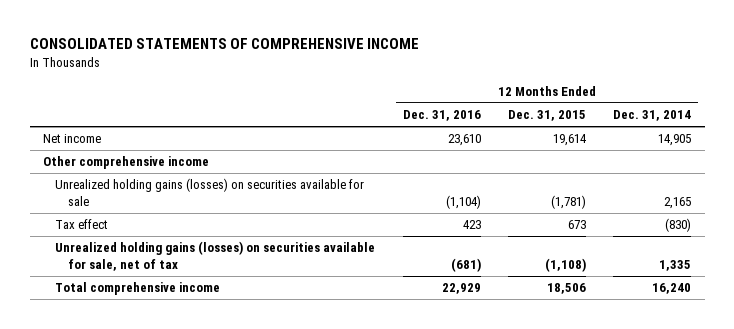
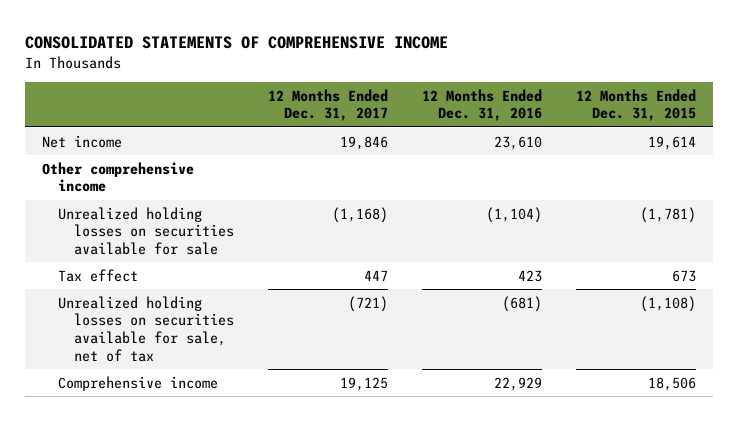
[613,110,692,122] Dec. 31, 2014 -> none
none -> [268,88,389,122] 12 Months Ended Dec. 31, 2017
[55,178,365,206] Unrealized holding gains (losses) on securities available for sale -> [58,206,235,256] Unrealized holding losses on securities available for sale
[55,241,376,271] Unrealized holding gains (losses) on securities available for sale, net of tax -> [58,295,235,362] Unrealized holding losses on securities available for sale, net of tax
[55,282,221,296] Total comprehensive income -> [58,375,219,391] Comprehensive income

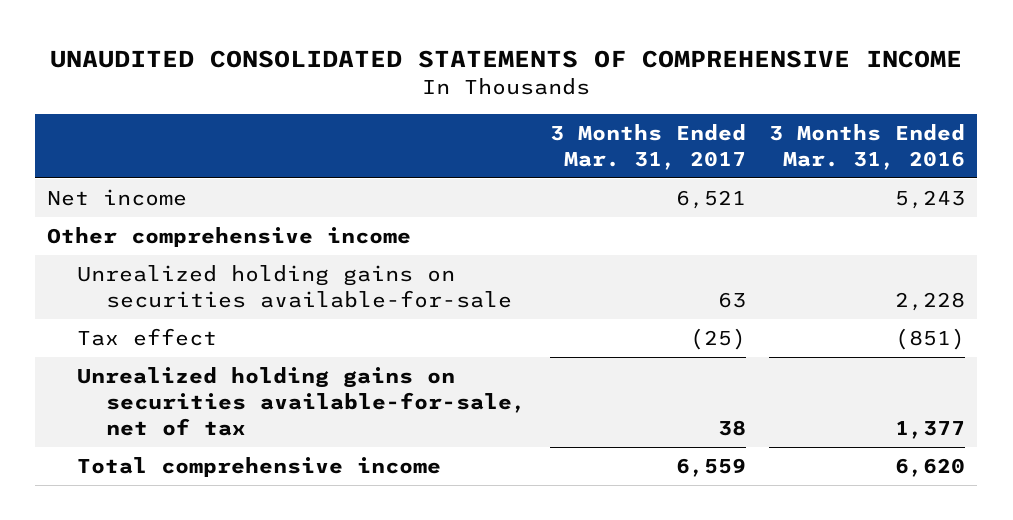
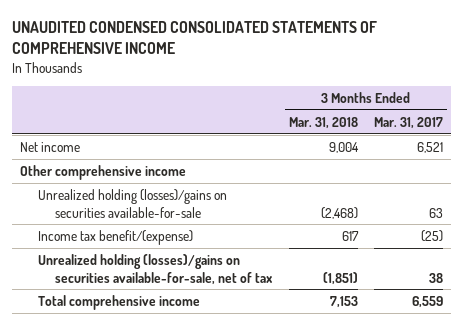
[50,49,963,68] UNAUDITED CONSOLIDATED STATEMENTS OF COMPREHENSIVE INCOME -> [11,21,377,55] UNAUDITED CONDENSED CONSOLIDATED STATEMENTS OF COMPREHENSIVE INCOME
[769,124,966,171] 3 Months Ended Mar. 31, 2016 -> none
none -> [288,116,358,129] Mar. 31, 2018
[76,264,512,308] Unrealized holding gains on securities available-for-sale -> [37,188,227,218] Unrealized holding (losses)/gains on securities available-for-sale
[76,327,217,346] Tax effect -> [37,229,193,245] Income tax benefit/(expense)
[76,366,526,436] Unrealized holding gains on securities available-for-sale, net of tax -> [37,253,274,285] Unrealized holding (losses)/gains on securities available-for-sale, net of tax

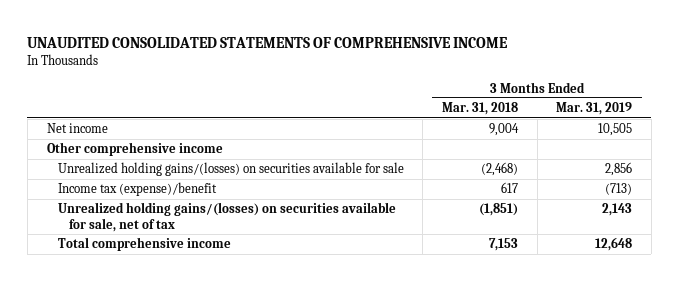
[11,21,377,55] UNAUDITED CONDENSED CONSOLIDATED STATEMENTS OF COMPREHENSIVE INCOME -> [27,36,509,48] UNAUDITED CONSOLIDATED STATEMENTS OF COMPREHENSIVE INCOME
[373,116,443,129] Mar. 31, 2017 -> none
none -> [556,102,633,116] Mar. 31, 2019
[37,188,227,218] Unrealized holding (losses)/gains on securities available-for-sale -> [57,162,404,177] Unrealized holding gains/(losses) on securities available for sale
[37,229,193,245] Income tax benefit/(expense) -> [57,182,217,197] Income tax (expense)/benefit
[37,253,274,285] Unrealized holding (losses)/gains on securities available-for-sale, net of tax -> [57,202,396,232] Unrealized holding gains/(losses) on securities available for sale, net of tax

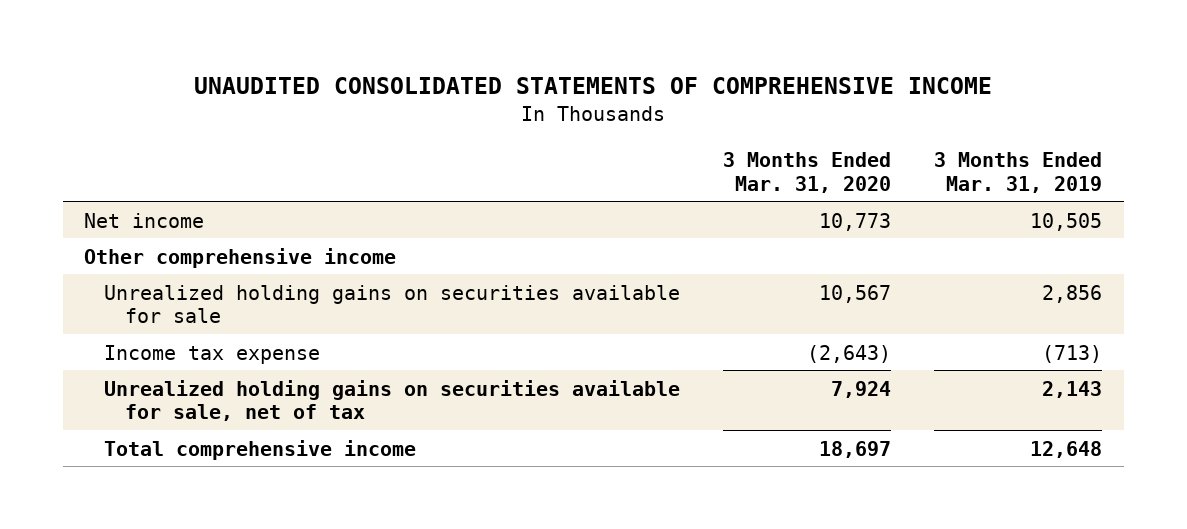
[442,102,519,116] Mar. 31, 2018 -> none
none -> [723,152,892,193] 3 Months Ended Mar. 31, 2020
[57,162,404,177] Unrealized holding gains/(losses) on securities available for sale -> [104,284,681,323] Unrealized holding gains on securities available for sale
[57,182,217,197] Income tax (expense)/benefit -> [104,344,321,364] Income tax expense
[57,202,396,232] Unrealized holding gains/(losses) on securities available for sale, net of tax -> [104,379,681,421] Unrealized holding gains on securities available for sale, net of tax

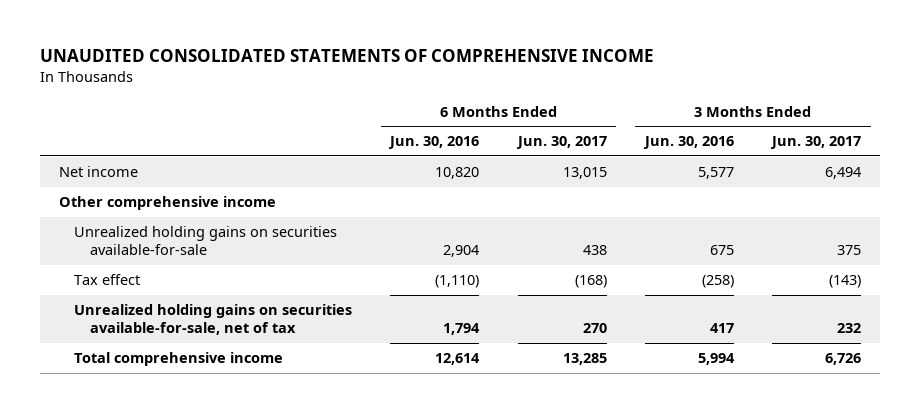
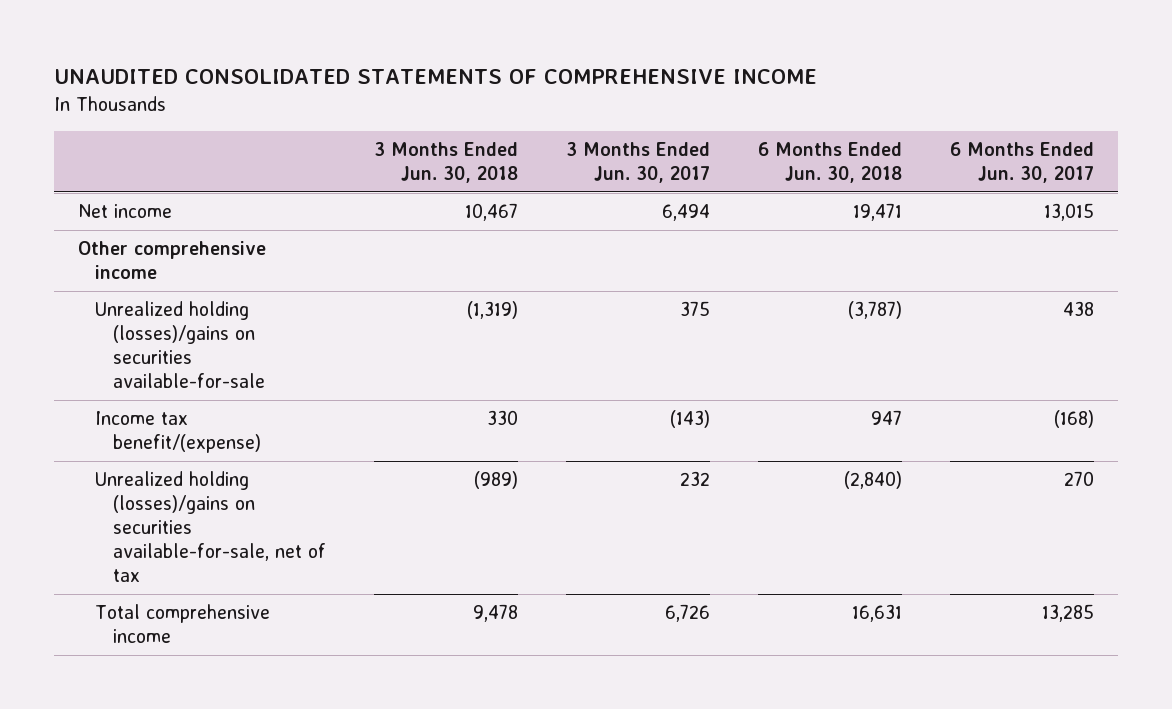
[388,136,480,150] Jun. 30, 2016 -> none
[643,136,735,150] Jun. 30, 2016 -> none
none -> [373,141,518,183] 3 Months Ended Jun. 30, 2018
none -> [758,141,903,183] 6 Months Ended Jun. 30, 2018
[74,226,338,256] Unrealized holding gains on securities available-for-sale -> [95,301,265,389] Unrealized holding (losses)/gains on securities available-for-sale
[74,274,141,286] Tax effect -> [95,411,261,454] Income tax benefit/(expense)
[74,304,353,336] Unrealized holding gains on securities available-for-sale, net of tax -> [95,471,326,583] Unrealized holding (losses)/gains on securities available-for-sale, net of tax

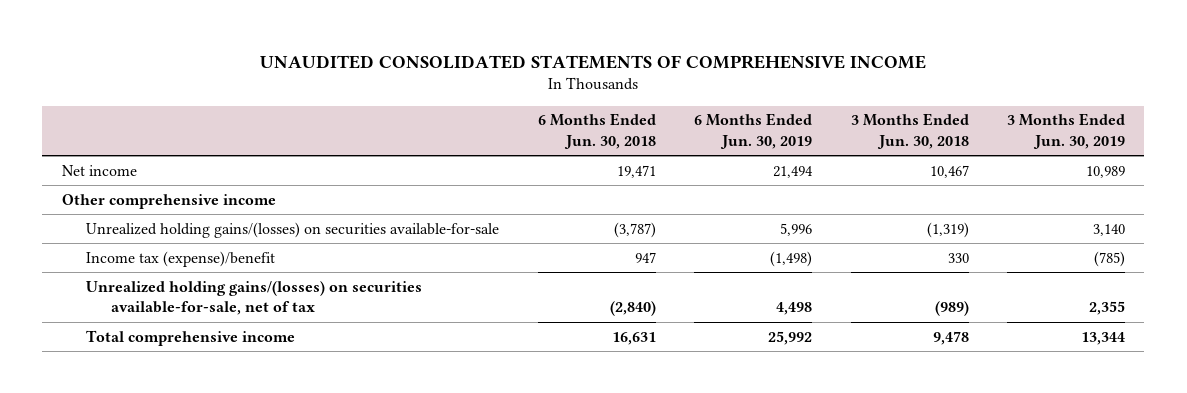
[565,141,710,183] 3 Months Ended Jun. 30, 2017 -> none
[950,141,1095,183] 6 Months Ended Jun. 30, 2017 -> none
none -> [694,113,813,149] 6 Months Ended Jun. 30, 2019
none -> [1007,113,1126,149] 3 Months Ended Jun. 30, 2019
[95,301,265,389] Unrealized holding (losses)/gains on securities available-for-sale -> [86,221,500,238] Unrealized holding gains/(losses) on securities available-for-sale
[95,411,261,454] Income tax benefit/(expense) -> [86,250,276,267] Income tax (expense)/benefit
[95,471,326,583] Unrealized holding (losses)/gains on securities available-for-sale, net of tax -> [86,280,423,316] Unrealized holding gains/(losses) on securities available-for-sale, net of tax

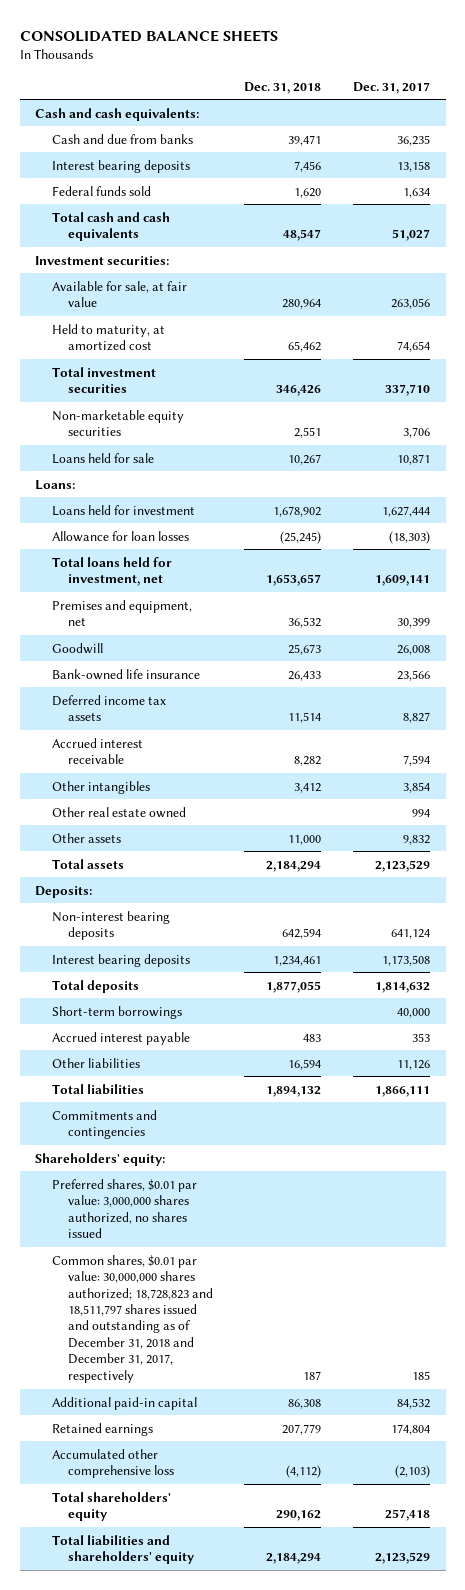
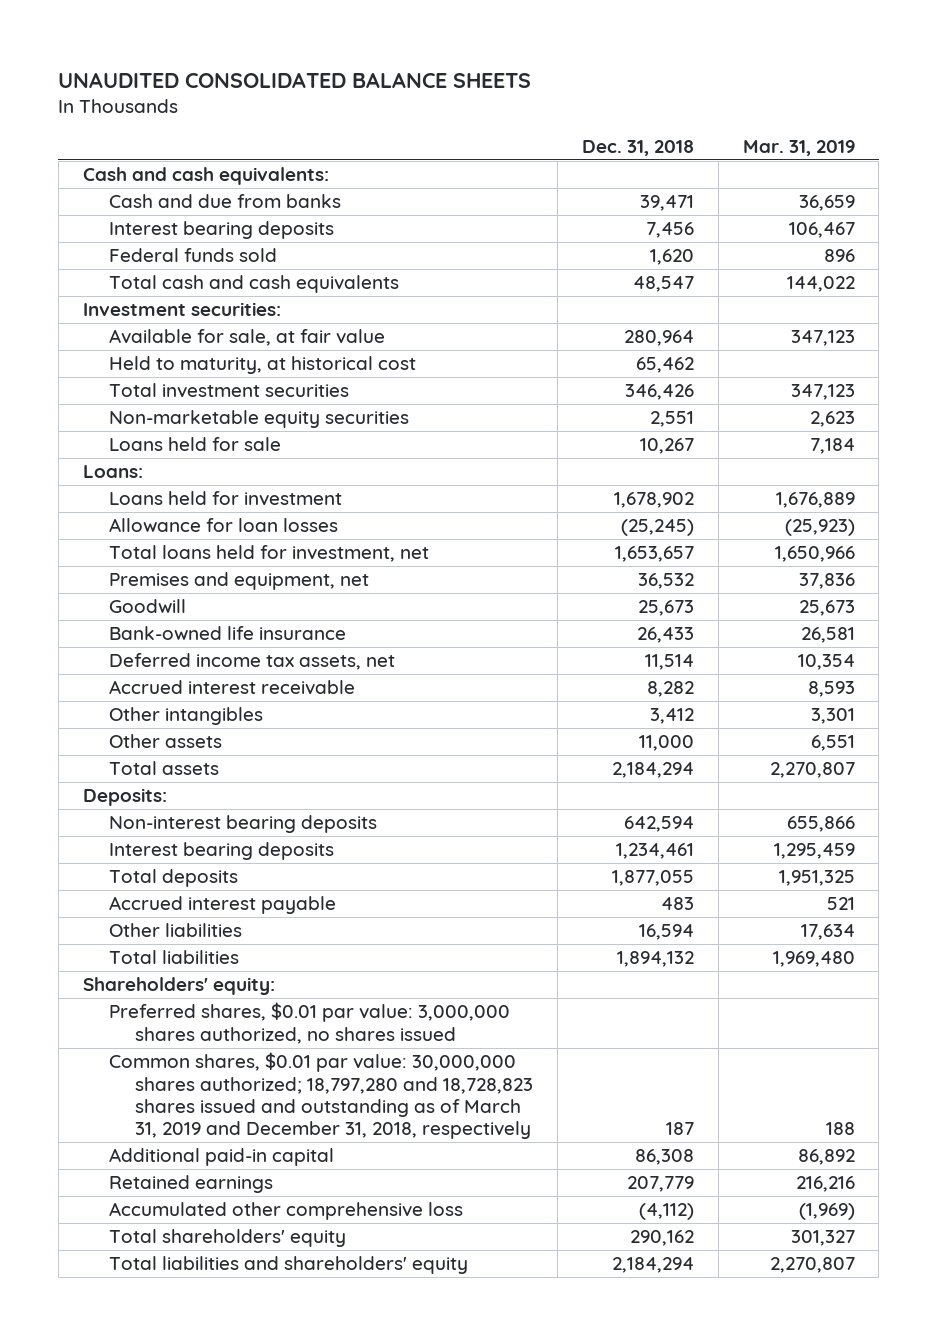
[19,29,278,42] CONSOLIDATED BALANCE SHEETS -> [58,71,532,88] UNAUDITED CONSOLIDATED BALANCE SHEETS
[352,81,430,94] Dec. 31, 2017 -> none
none -> [742,139,855,156] Mar. 31, 2019
[51,323,165,352] Held to maturity, at amortized cost -> [109,356,417,375] Held to maturity, at historical cost
[51,694,166,722] Deferred income tax assets -> [109,653,396,671] Deferred income tax assets, net
[51,806,186,818] Other real estate owned -> none
[51,1005,182,1019] Short-term borrowings -> none
[51,1109,157,1140] Commitments and contingencies -> none
[51,1254,214,1383] Common shares, $0.01 par value: 30,000,000 shares authorized; 18,728,823 and 18,511,797 shares issued and outstanding as of December 31, 2018 and December 31, 2017, respectively -> [109,1052,534,1139] Common shares, $0.01 par value: 30,000,000 shares authorized; 18,797,280 and 18,728,823 shares issued and outstanding as of March 31, 2019 and December 31, 2018, respectively

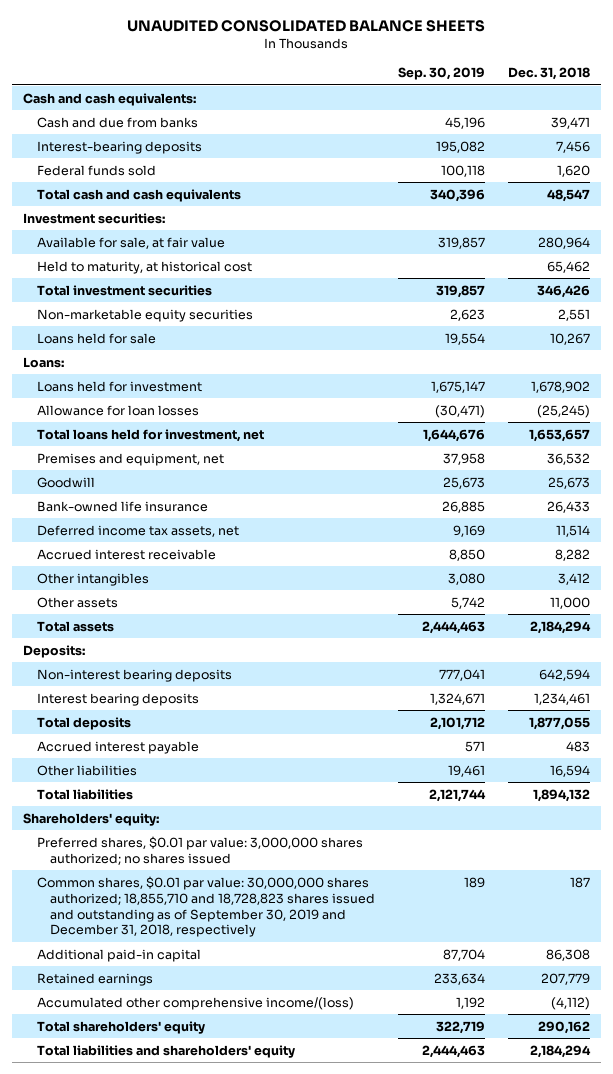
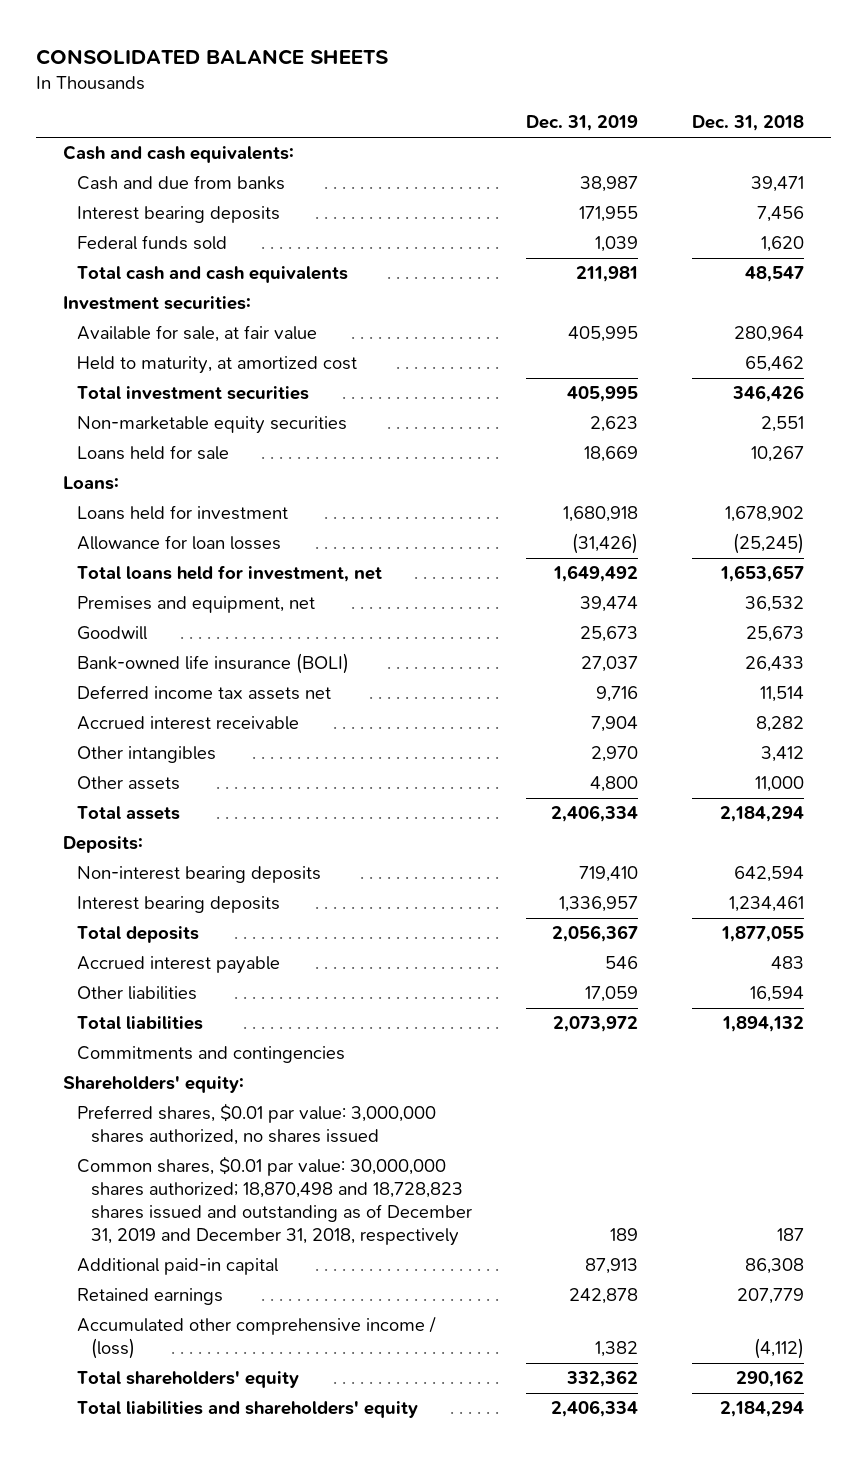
[127,20,486,33] UNAUDITED CONSOLIDATED BALANCE SHEETS -> [35,48,388,65] CONSOLIDATED BALANCE SHEETS
[398,67,486,81] Sep. 30, 2019 -> none
none -> [525,115,638,132] Dec. 31, 2019
[36,140,202,154] Interest-bearing deposits -> [76,206,280,224] Interest bearing deposits
[36,260,252,274] Held to maturity, at historical cost -> [76,356,357,375] Held to maturity, at amortized cost
[36,500,208,512] Bank-owned life insurance -> [76,653,349,675] Bank-owned life insurance (BOLI)
[36,524,239,537] Deferred income tax assets, net -> [76,685,331,701] Deferred income tax assets net
none -> [76,1046,345,1064] Commitments and contingencies
[36,835,363,865] Preferred shares, $0.01 par value: 3,000,000 shares authorized; no shares issued -> [76,1103,436,1146] Preferred shares, $0.01 par value: 3,000,000 shares authorized, no shares issued
[36,875,376,938] Common shares, $0.01 par value: 30,000,000 shares authorized; 18,855,710 and 18,728,823 shares issued and outstanding as of September 30, 2019 and December 31, 2018, respectively -> [76,1156,472,1246] Common shares, $0.01 par value: 30,000,000 shares authorized; 18,870,498 and 18,728,823 shares issued and outstanding as of December 31, 2019 and December 31, 2018, respectively
[36,996,354,1010] Accumulated other comprehensive income/(loss) -> [76,1316,436,1360] Accumulated other comprehensive income / (loss)

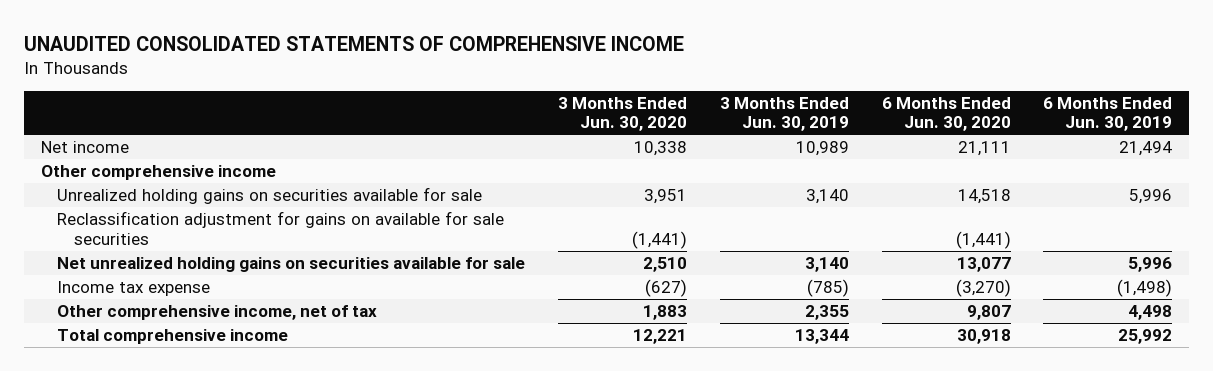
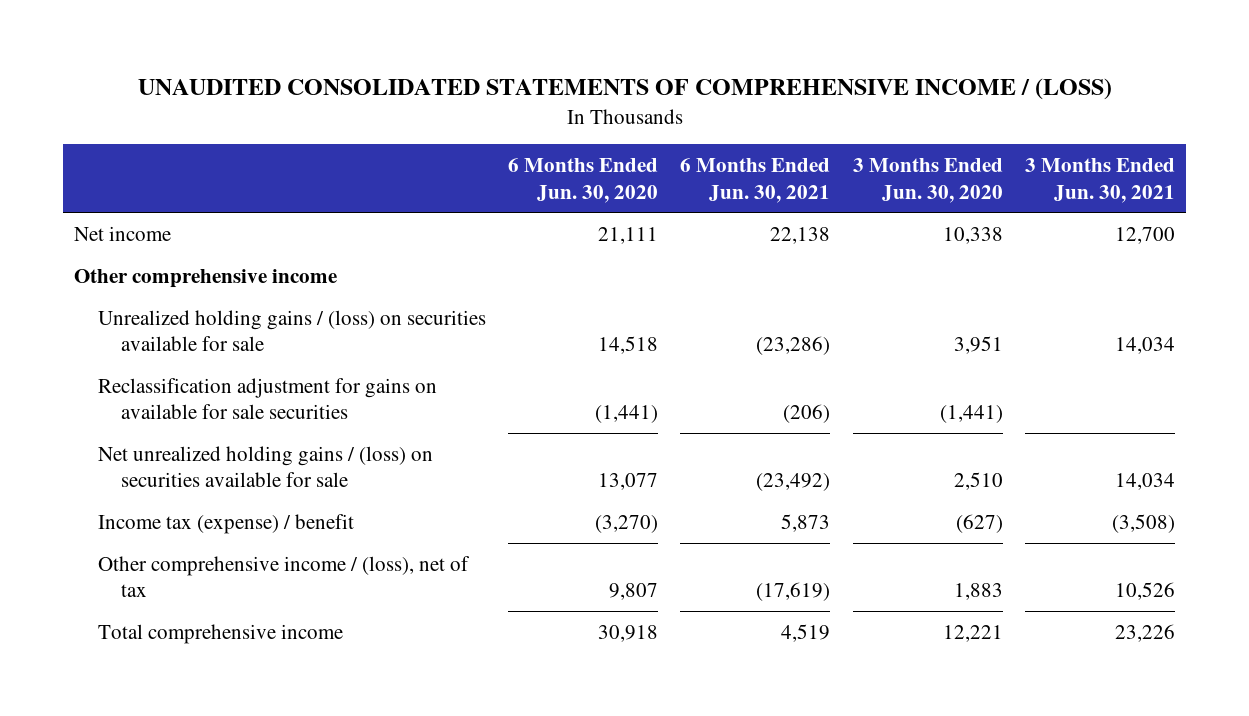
[24,35,685,51] UNAUDITED CONSOLIDATED STATEMENTS OF COMPREHENSIVE INCOME -> [137,78,1112,101] UNAUDITED CONSOLIDATED STATEMENTS OF COMPREHENSIVE INCOME / (LOSS)
[719,96,849,132] 3 Months Ended Jun. 30, 2019 -> none
[1043,96,1173,132] 6 Months Ended Jun. 30, 2019 -> none
none -> [680,157,831,203] 6 Months Ended Jun. 30, 2021
none -> [1024,157,1175,203] 3 Months Ended Jun. 30, 2021
[57,187,483,205] Unrealized holding gains on securities available for sale -> [97,309,486,352] Unrealized holding gains / (loss) on securities available for sale
[57,257,526,273] Net unrealized holding gains on securities available for sale -> [97,445,433,488] Net unrealized holding gains / (loss) on securities available for sale
[57,281,211,297] Income tax expense -> [97,513,354,534] Income tax (expense) / benefit
[57,305,378,321] Other comprehensive income, net of tax -> [97,555,470,598] Other comprehensive income / (loss), net of tax

